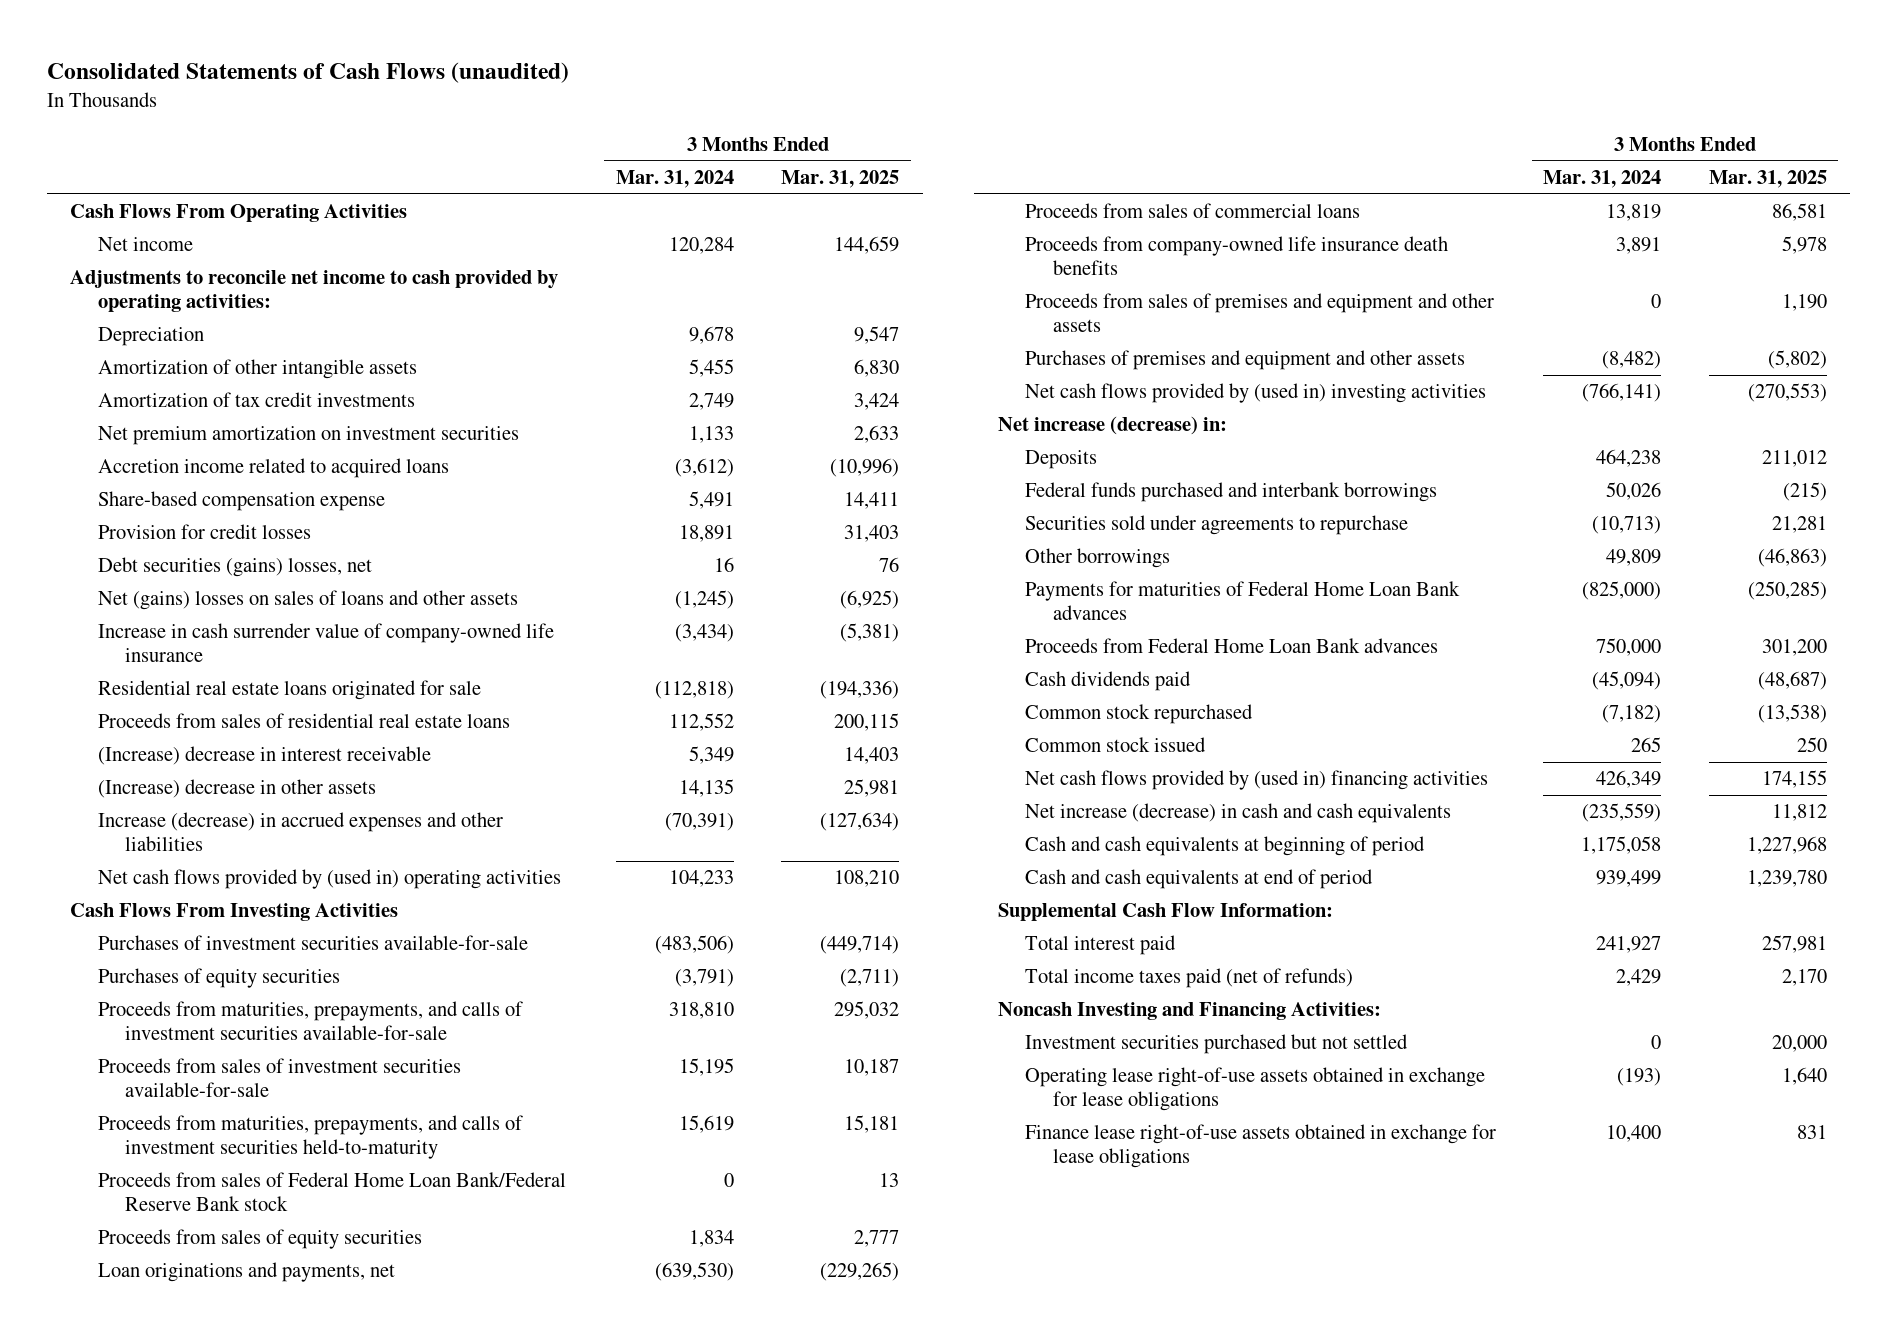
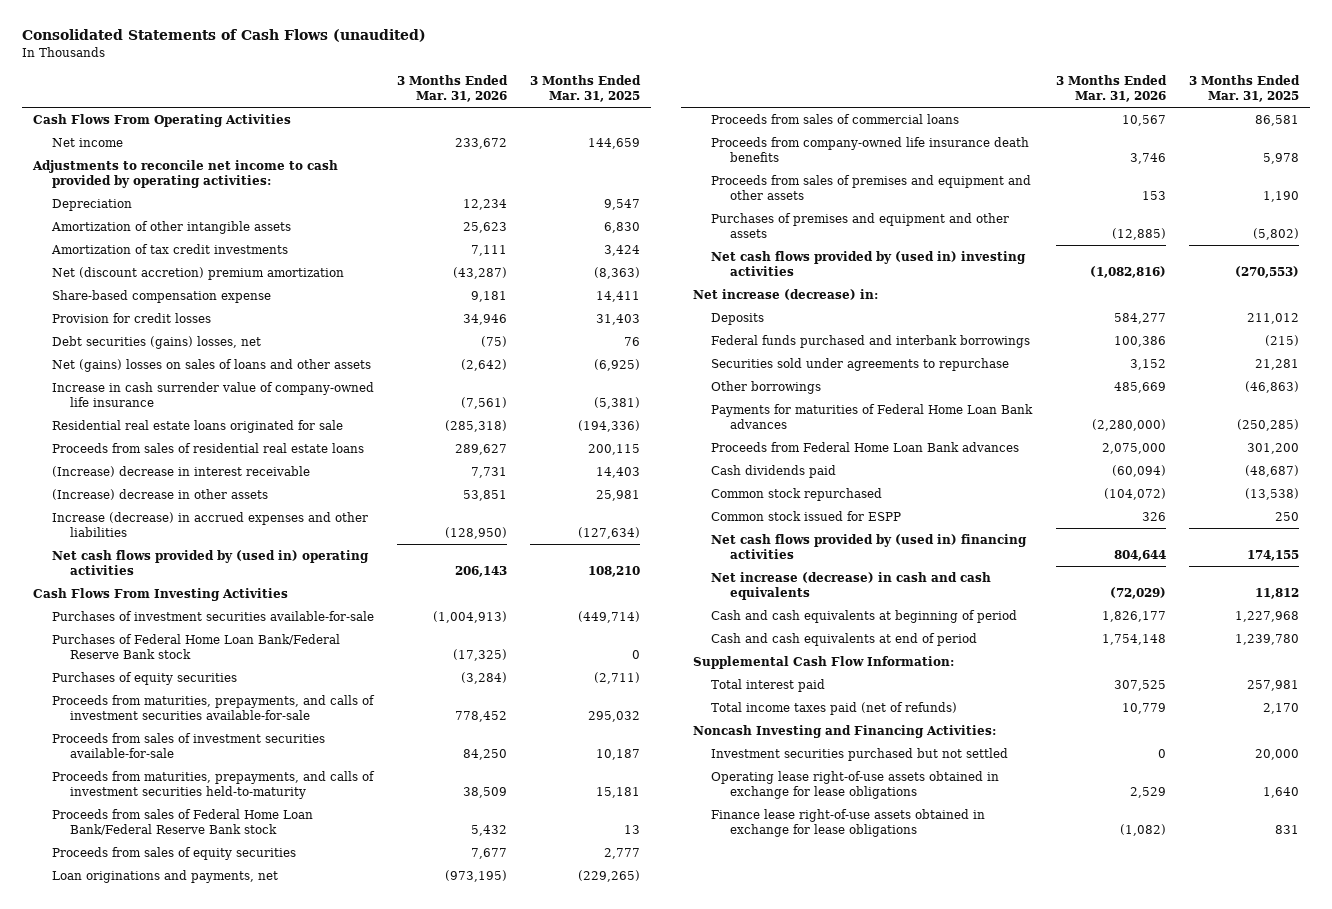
[615,169,734,188] Mar. 31, 2024 -> none
none -> [396,74,508,102] 3 Months Ended Mar. 31, 2026
[97,458,449,479] Accretion income related to acquired loans -> none
[97,426,519,446] Net premium amortization on investment securities -> [51,267,344,281] Net (discount accretion) premium amortization
[854,425,900,444] 2,633 -> [593,267,640,280] (8,363)
none -> [51,634,340,660] Purchases of Federal Home Loan Bank/Federal Reserve Bank stock
[1025,737,1207,753] Common stock issued -> [711,511,902,522] Common stock issued for ESPP

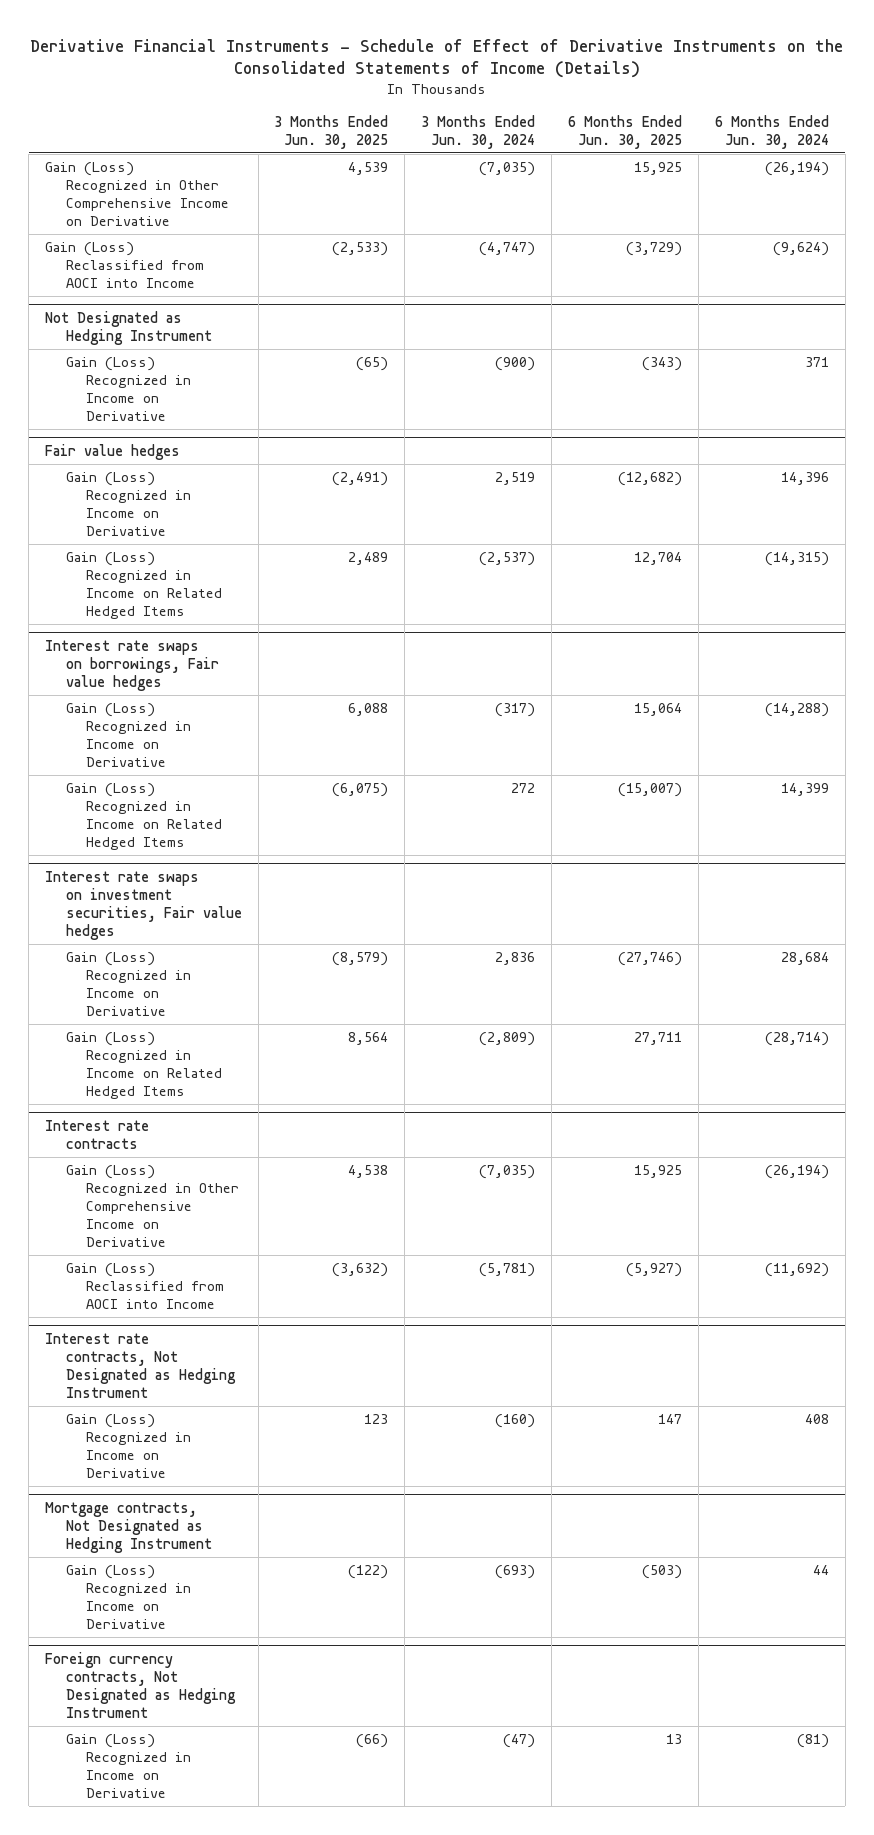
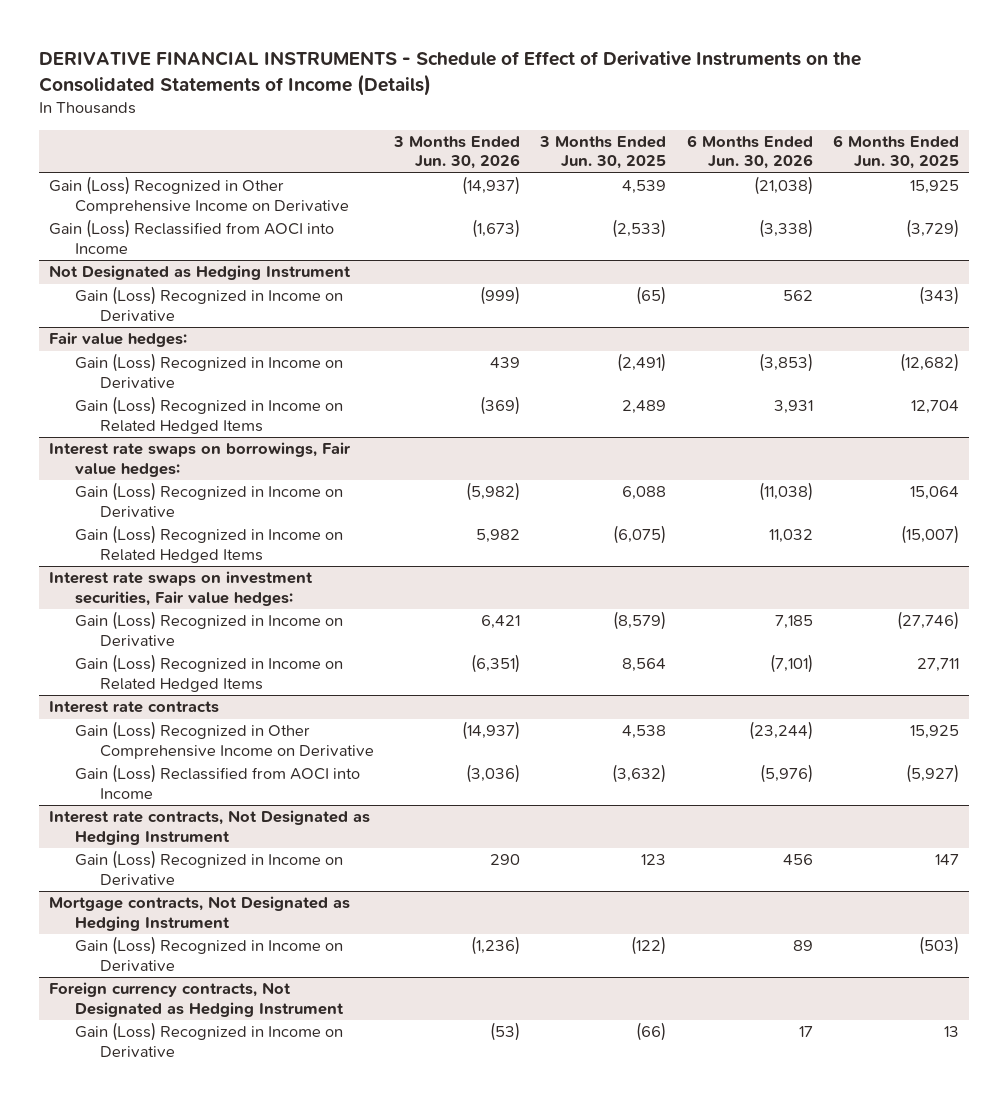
[30,38,844,79] Derivative Financial Instruments - Schedule of Effect of Derivative Instruments on the Consolidated Statements of Income (Details) -> [39,50,862,96] DERIVATIVE FINANCIAL INSTRUMENTS - Schedule of Effect of Derivative Instruments on the Consolidated Statements of Income (Details)
[421,115,536,149] 3 Months Ended Jun. 30, 2024 -> none
[714,115,829,149] 6 Months Ended Jun. 30, 2024 -> none
none -> [393,136,521,170] 3 Months Ended Jun. 30, 2026
none -> [686,135,813,170] 6 Months Ended Jun. 30, 2026
[45,444,181,461] Fair value hedges -> [49,332,188,348] Fair value hedges:
[45,640,219,691] Interest rate swaps on borrowings, Fair value hedges -> [49,442,352,477] Interest rate swaps on borrowings, Fair value hedges:
[45,871,242,940] Interest rate swaps on investment securities, Fair value hedges -> [49,571,314,606] Interest rate swaps on investment securities, Fair value hedges:

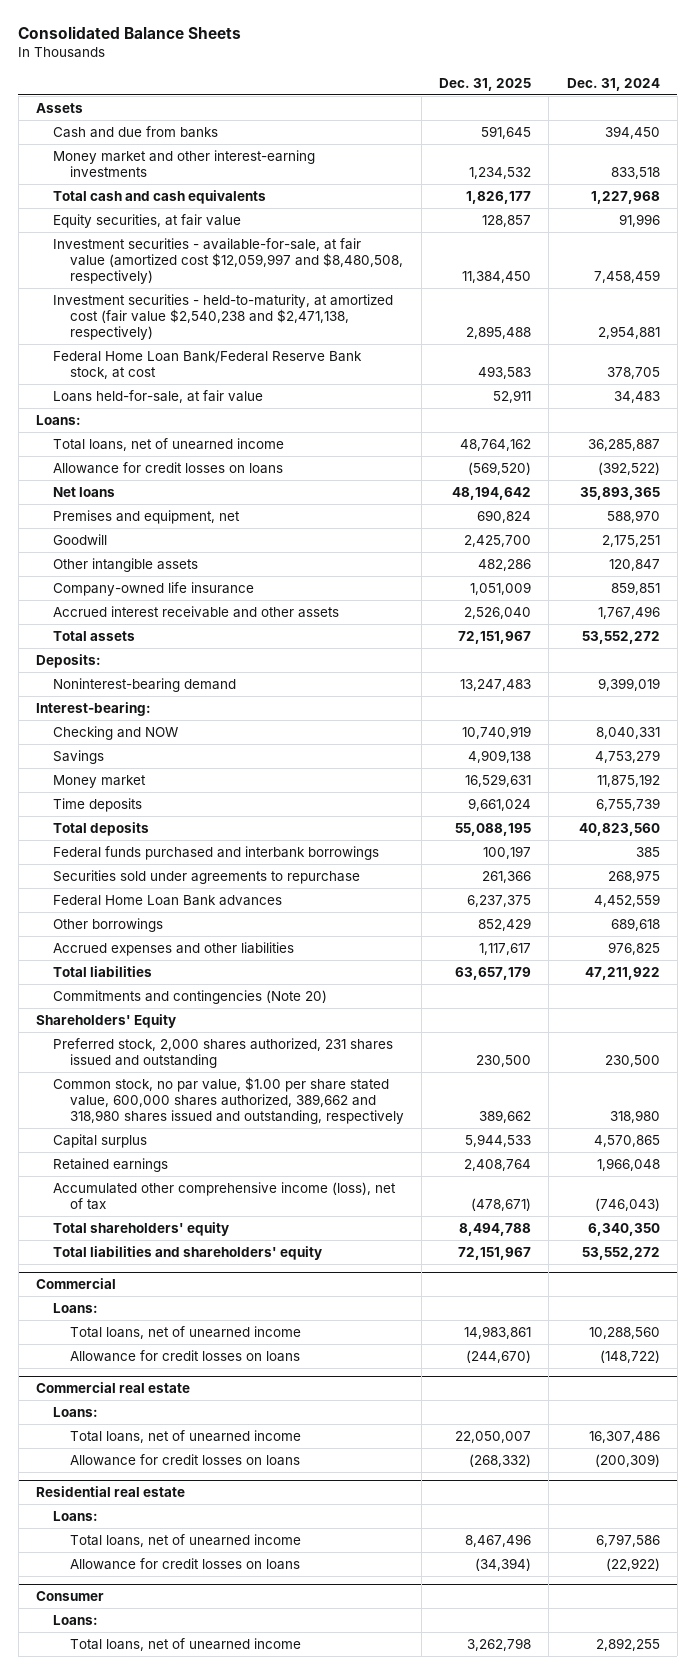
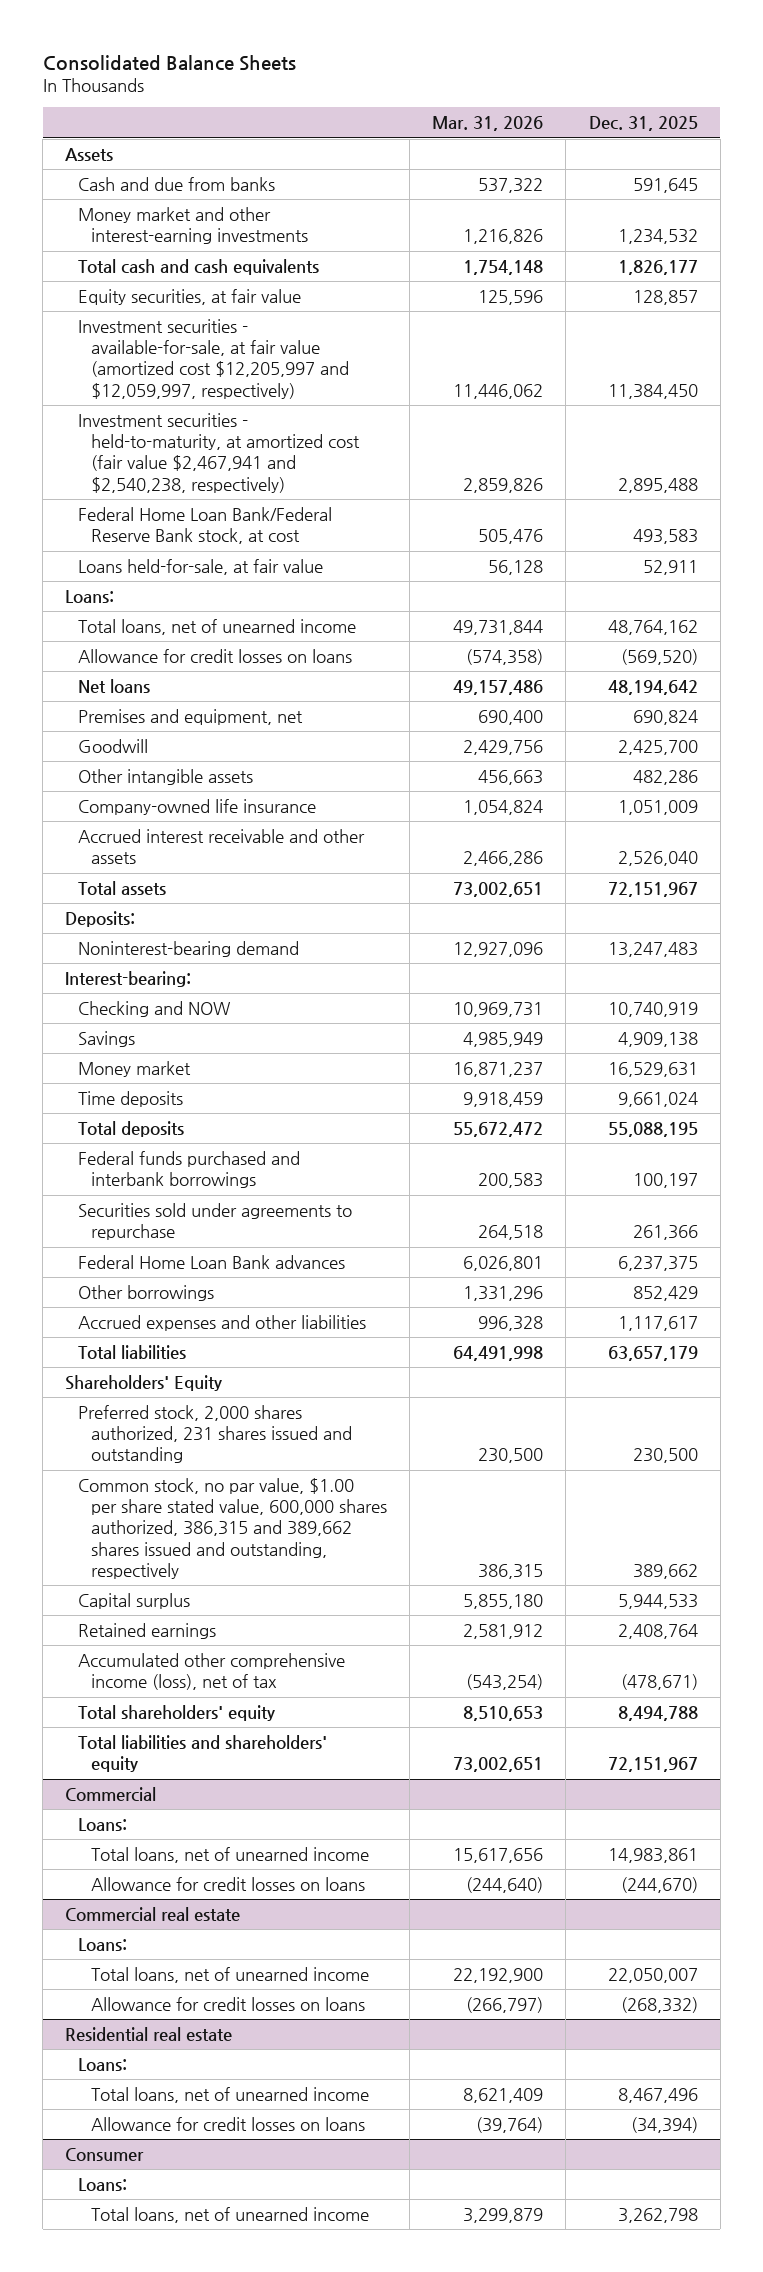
[566,77,660,91] Dec. 31, 2024 -> none
none -> [432,116,544,132] Mar. 31, 2026
[53,237,404,285] Investment securities - available-for-sale, at fair value (amortized cost $12,059,997 and $8,480,508, respectively) -> [78,318,350,399] Investment securities - available-for-sale, at fair value (amortized cost $12,205,997 and $12,059,997, respectively)
[53,293,394,341] Investment securities - held-to-maturity, at amortized cost (fair value $2,540,238 and $2,471,138, respectively) -> [78,412,361,493] Investment securities - held-to-maturity, at amortized cost (fair value $2,467,941 and $2,540,238, respectively)
[53,989,328,1004] Commitments and contingencies (Note 20) -> none
[53,1076,405,1125] Common stock, no par value, $1.00 per share stated value, 600,000 shares authorized, 389,662 and 318,980 shares issued and outstanding, respectively -> [78,1477,388,1579] Common stock, no par value, $1.00 per share stated value, 600,000 shares authorized, 386,315 and 389,662 shares issued and outstanding, respectively

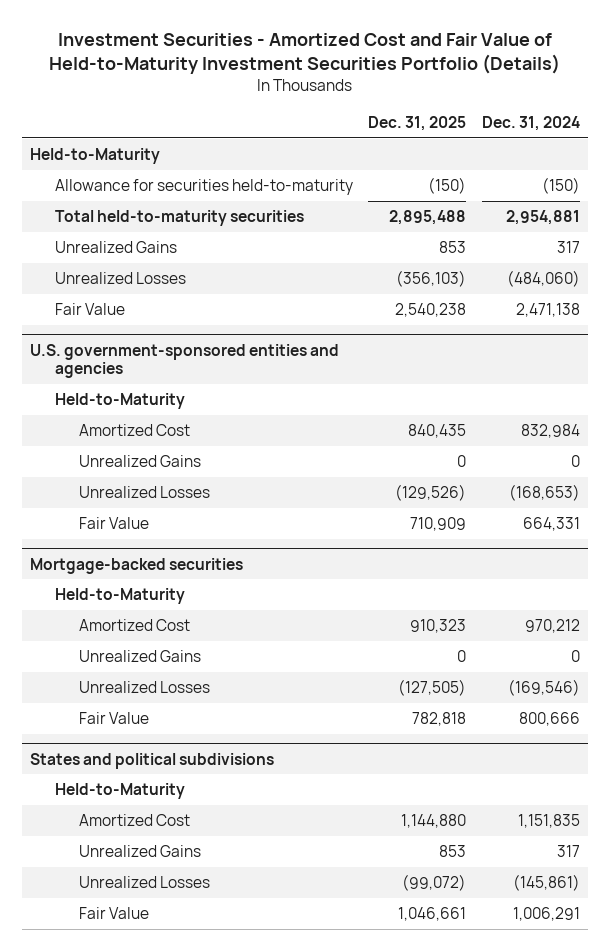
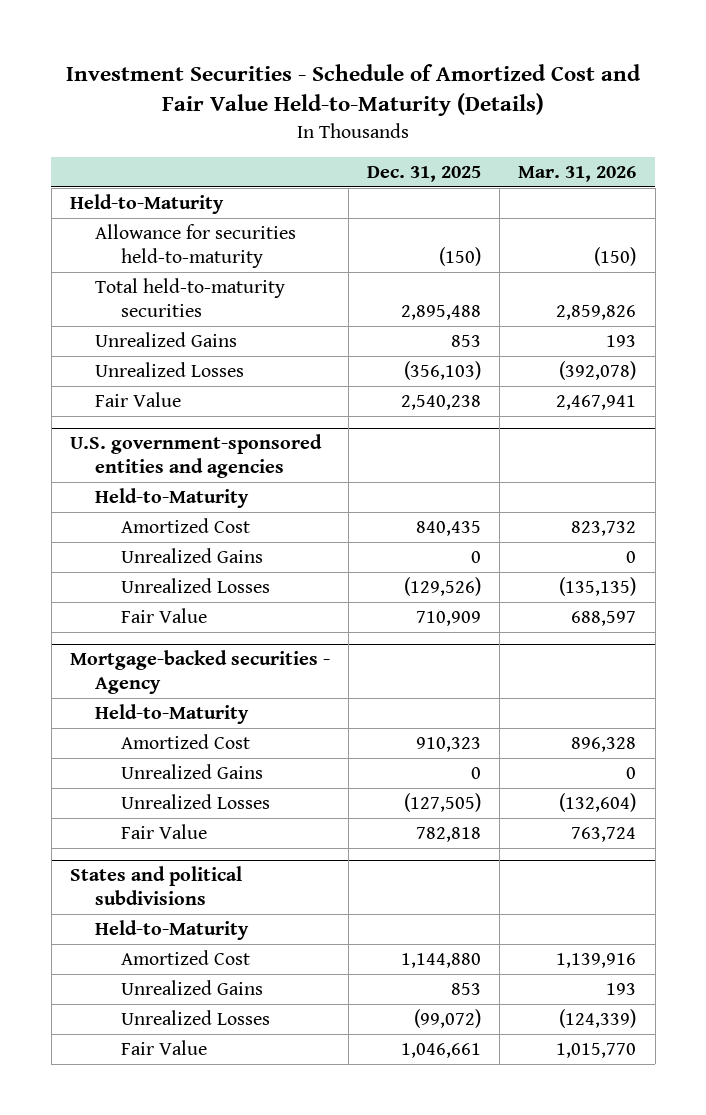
[49,33,561,75] Investment Securities - Amortized Cost and Fair Value of Held-to-Maturity Investment Securities Portfolio (Details) -> [66,64,642,117] Investment Securities - Schedule of Amortized Cost and Fair Value Held-to-Maturity (Details)
[482,115,581,131] Dec. 31, 2024 -> none
none -> [518,165,637,182] Mar. 31, 2026
[30,557,244,574] Mortgage-backed securities -> [69,649,330,694] Mortgage-backed securities - Agency

